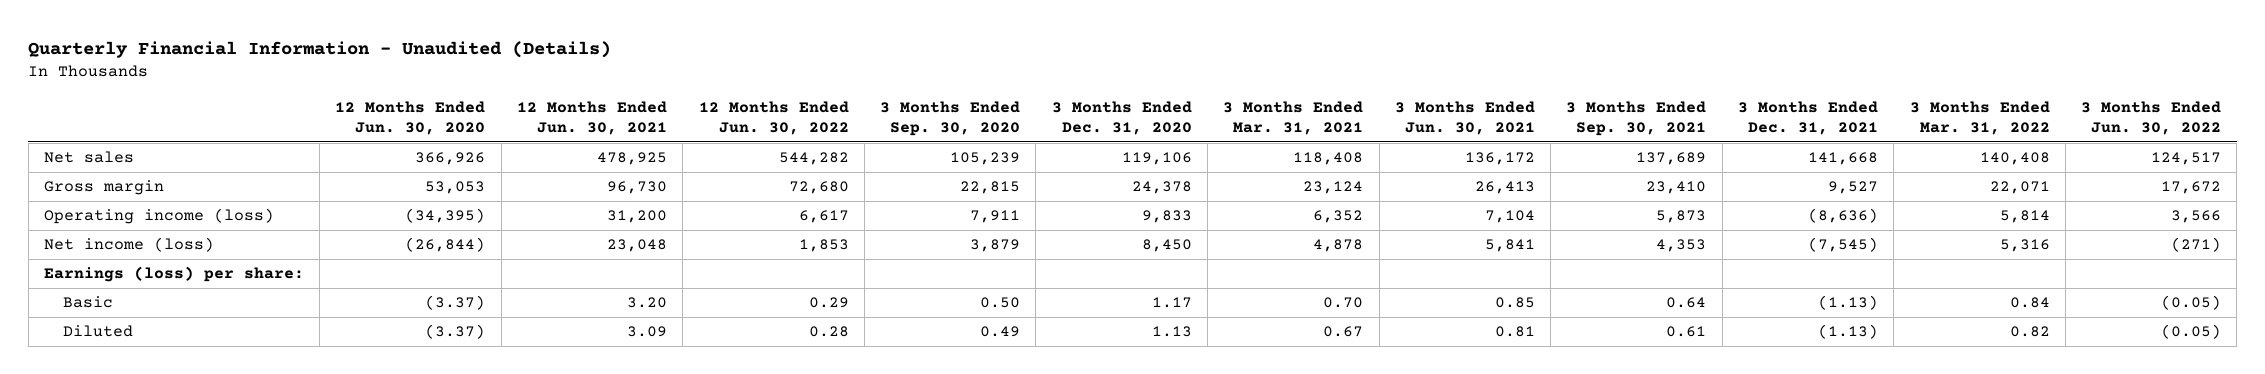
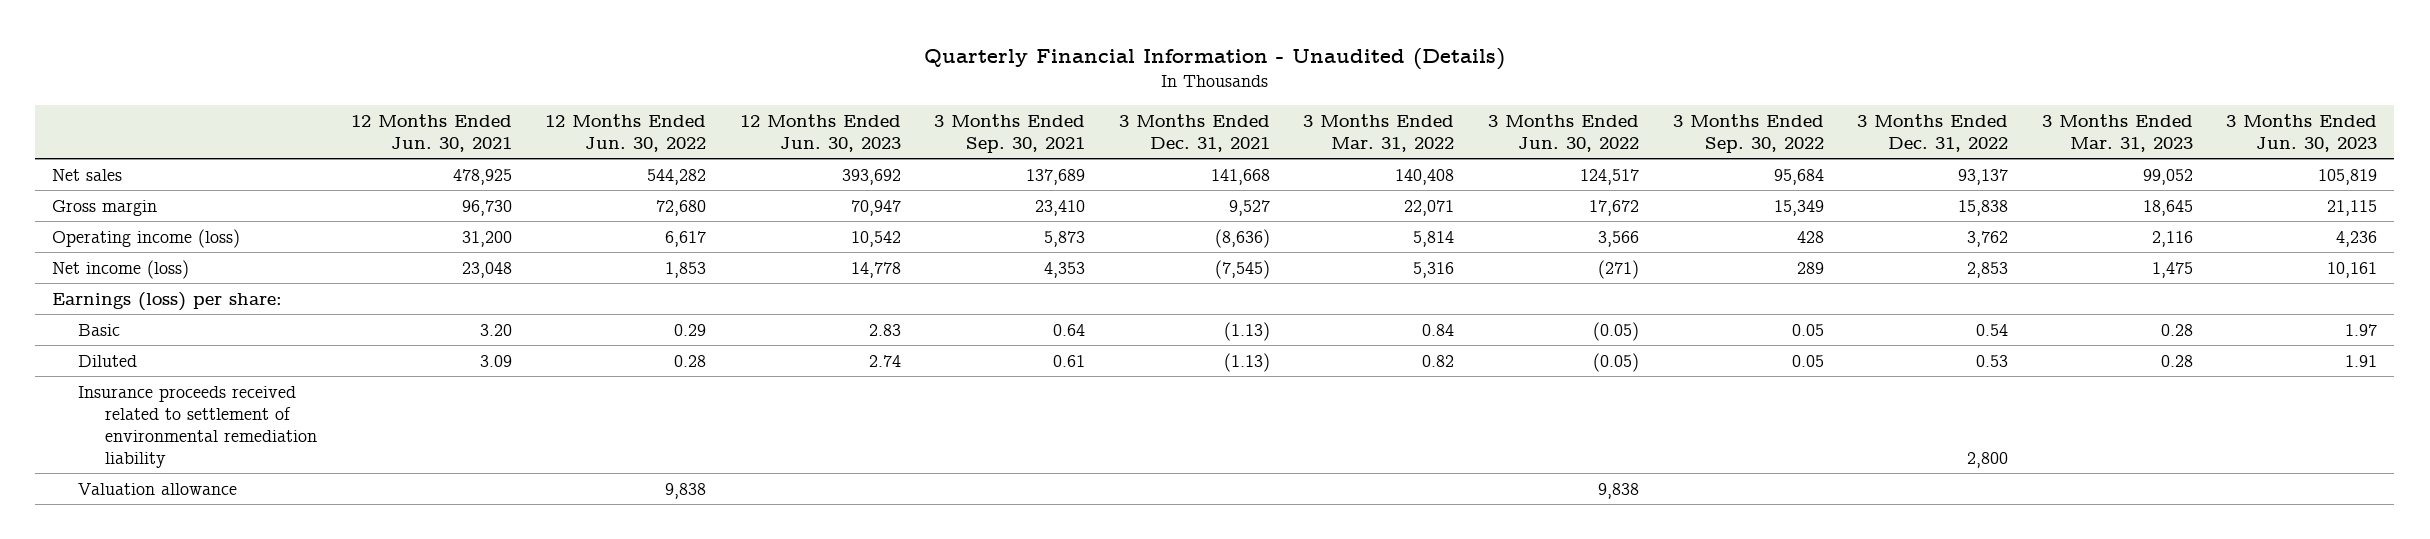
[335,100,486,135] 12 Months Ended Jun. 30, 2020 -> none
[880,100,1021,136] 3 Months Ended Sep. 30, 2020 -> none
[1051,100,1192,135] 3 Months Ended Dec. 31, 2020 -> none
[1223,100,1364,135] 3 Months Ended Mar. 31, 2021 -> none
[1394,100,1535,135] 3 Months Ended Jun. 30, 2021 -> none
none -> [739,113,901,152] 12 Months Ended Jun. 30, 2023
none -> [1672,113,1824,153] 3 Months Ended Sep. 30, 2022
none -> [1857,113,2009,152] 3 Months Ended Dec. 31, 2022
none -> [2041,113,2193,152] 3 Months Ended Mar. 31, 2023
none -> [2226,113,2378,152] 3 Months Ended Jun. 30, 2023
none -> [78,385,317,469] Insurance proceeds received related to settlement of environmental remediation liability
none -> [78,482,238,495] Valuation allowance

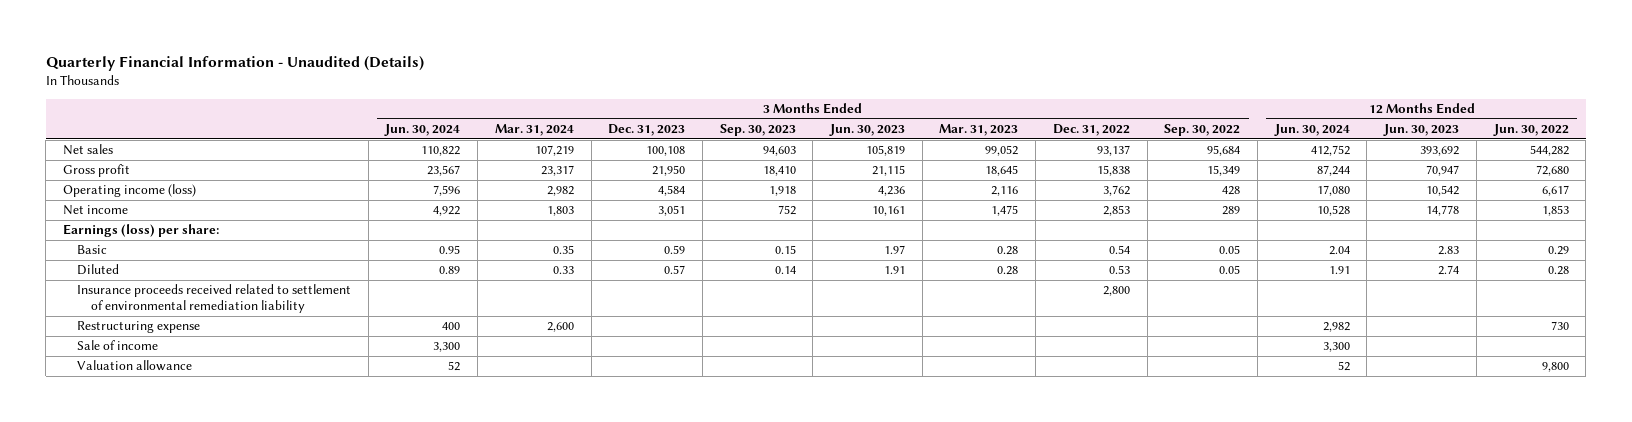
[350,113,512,152] 12 Months Ended Jun. 30, 2021 -> none
[934,113,1086,153] 3 Months Ended Sep. 30, 2021 -> none
[1118,113,1270,152] 3 Months Ended Dec. 31, 2021 -> none
[1303,113,1455,152] 3 Months Ended Mar. 31, 2022 -> none
[1488,113,1640,152] 3 Months Ended Jun. 30, 2022 -> none
none -> [384,124,461,137] Jun. 30, 2024
none -> [494,124,574,137] Mar. 31, 2024
none -> [608,124,686,137] Dec. 31, 2023
none -> [719,124,796,137] Sep. 30, 2023
none -> [1273,124,1350,137] Jun. 30, 2024
[52,199,158,216] Gross margin -> [63,164,131,178] Gross profit
[52,259,190,279] Net income (loss) -> [63,205,129,216] Net income
none -> [77,321,201,334] Restructuring expense
none -> [77,340,159,351] Sale of income
[665,482,707,499] 9,838 -> [1541,362,1569,373] 9,800

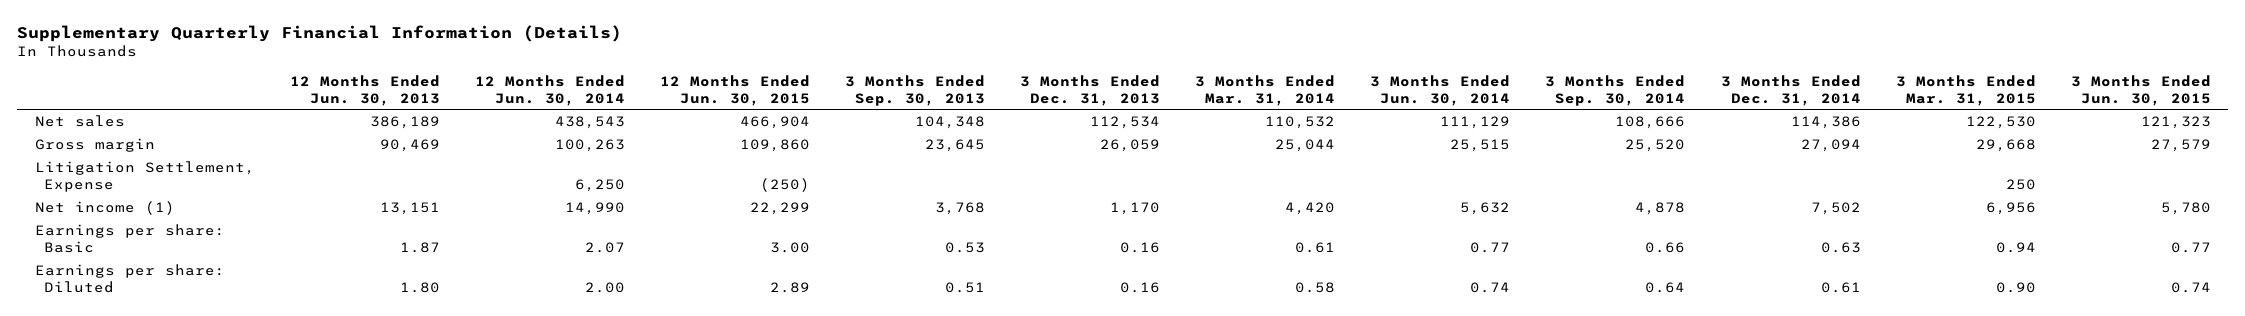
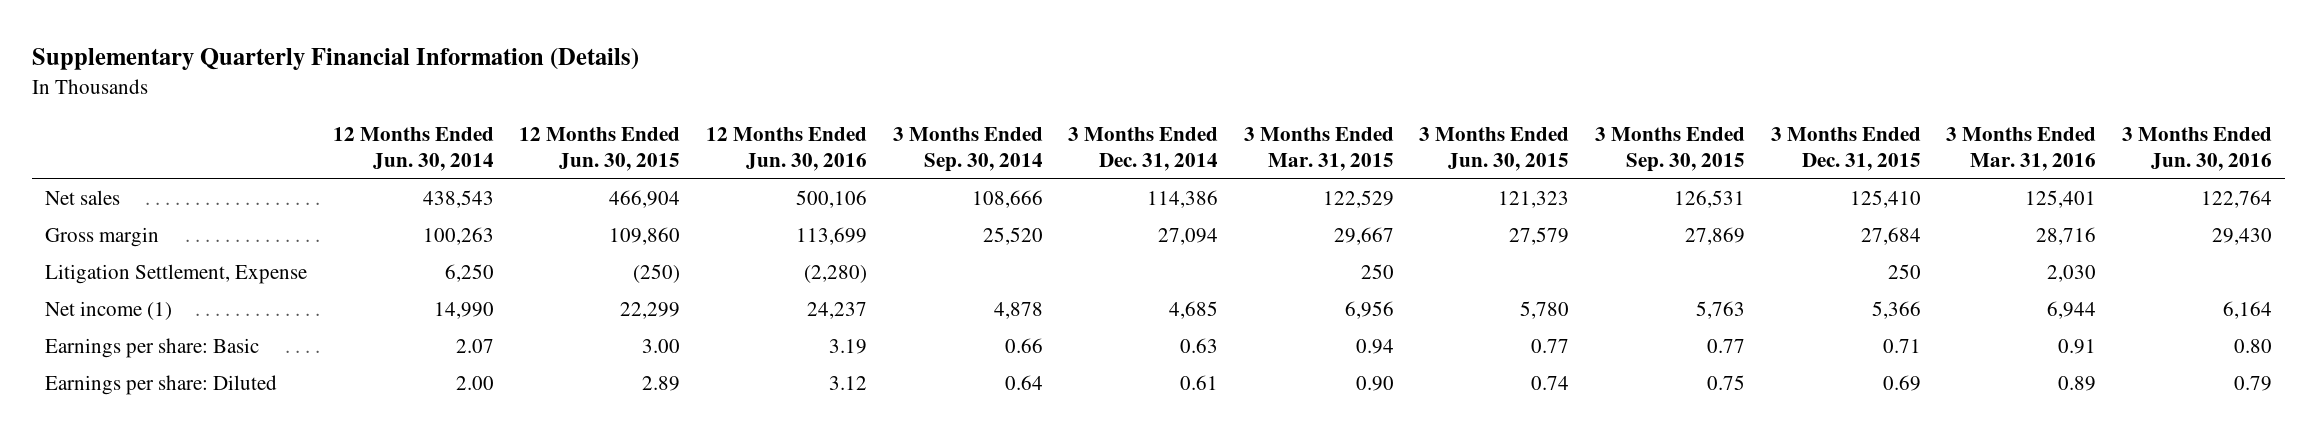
[289,75,440,106] 12 Months Ended Jun. 30, 2013 -> none
[845,75,986,106] 3 Months Ended Sep. 30, 2013 -> none
[1020,75,1161,106] 3 Months Ended Dec. 31, 2013 -> none
[1195,75,1336,106] 3 Months Ended Mar. 31, 2014 -> none
[1370,75,1511,106] 3 Months Ended Jun. 30, 2014 -> none
none -> [706,126,868,171] 12 Months Ended Jun. 30, 2016
none -> [1595,126,1746,172] 3 Months Ended Sep. 30, 2015
none -> [1770,126,1921,171] 3 Months Ended Dec. 31, 2015
none -> [1946,126,2097,171] 3 Months Ended Mar. 31, 2016
none -> [2121,126,2272,171] 3 Months Ended Jun. 30, 2016
[1965,116,2036,130] 122,530 -> [1322,189,1394,208] 122,529
[1975,139,2036,153] 29,668 -> [1333,226,1394,245] 29,667
[1810,202,1861,216] 7,502 -> [1169,300,1219,319] 4,685

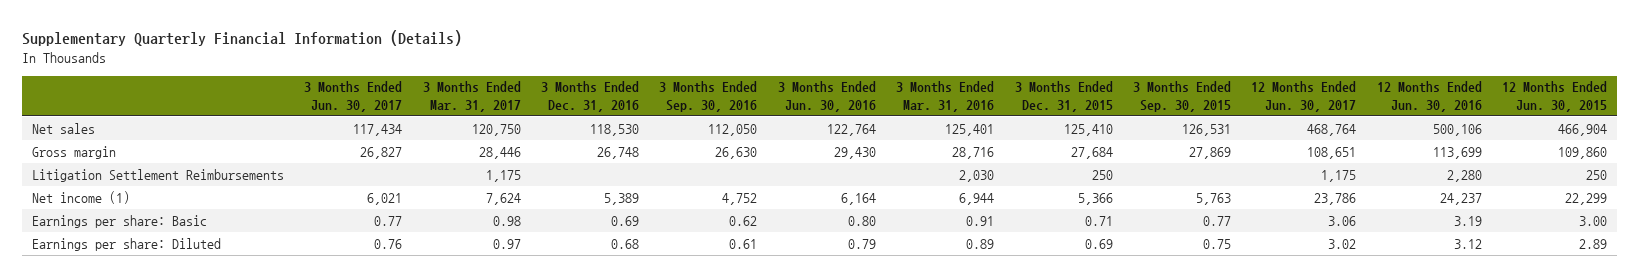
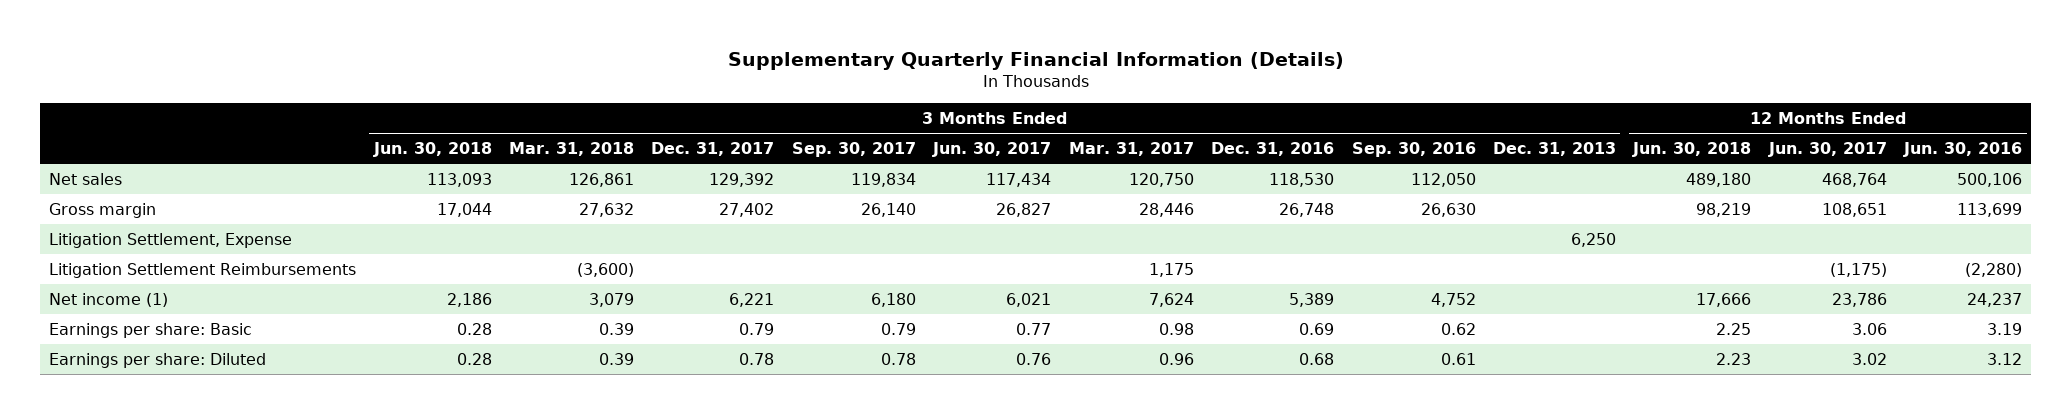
[777,81,876,112] 3 Months Ended Jun. 30, 2016 -> none
[896,81,995,112] 3 Months Ended Mar. 31, 2016 -> none
[1014,81,1113,112] 3 Months Ended Dec. 31, 2015 -> none
[1132,81,1231,112] 3 Months Ended Sep. 30, 2015 -> none
[1502,81,1608,112] 12 Months Ended Jun. 30, 2015 -> none
none -> [372,142,492,158] Jun. 30, 2018
none -> [508,142,634,157] Mar. 31, 2018
none -> [651,142,775,157] Dec. 31, 2017
none -> [791,142,916,158] Sep. 30, 2017
none -> [1492,142,1616,157] Dec. 31, 2013
none -> [1632,142,1752,158] Jun. 30, 2018
none -> [49,232,293,248] Litigation Settlement, Expense
[1321,169,1357,182] 1,175 -> [1829,262,1887,277] (1,175)
[1446,169,1482,182] 2,280 -> [1965,262,2023,277] (2,280)
[492,238,521,249] 0.97 -> [1158,352,1194,365] 0.96

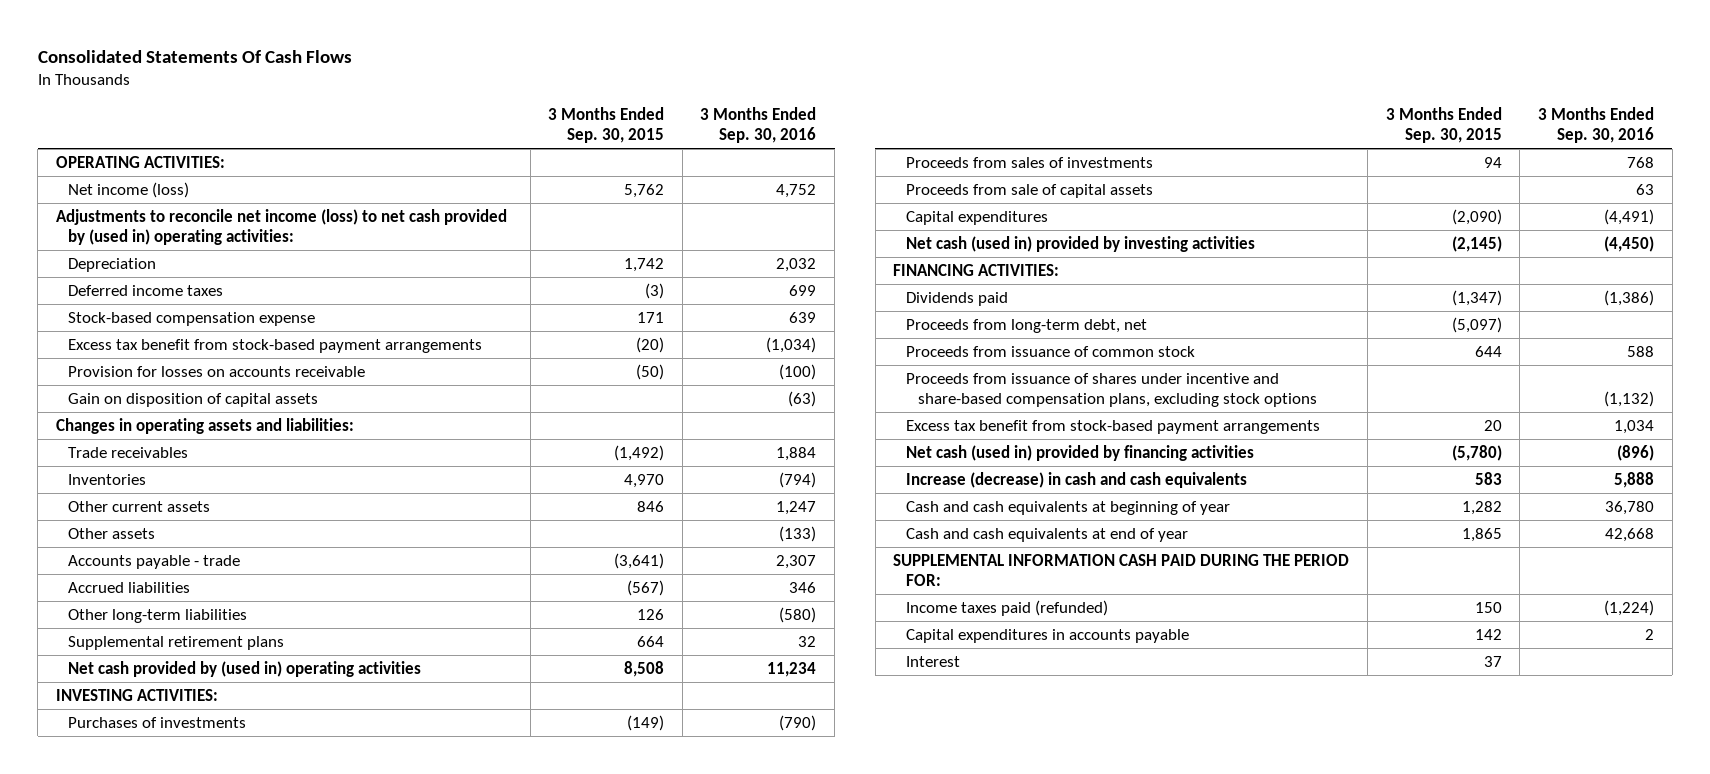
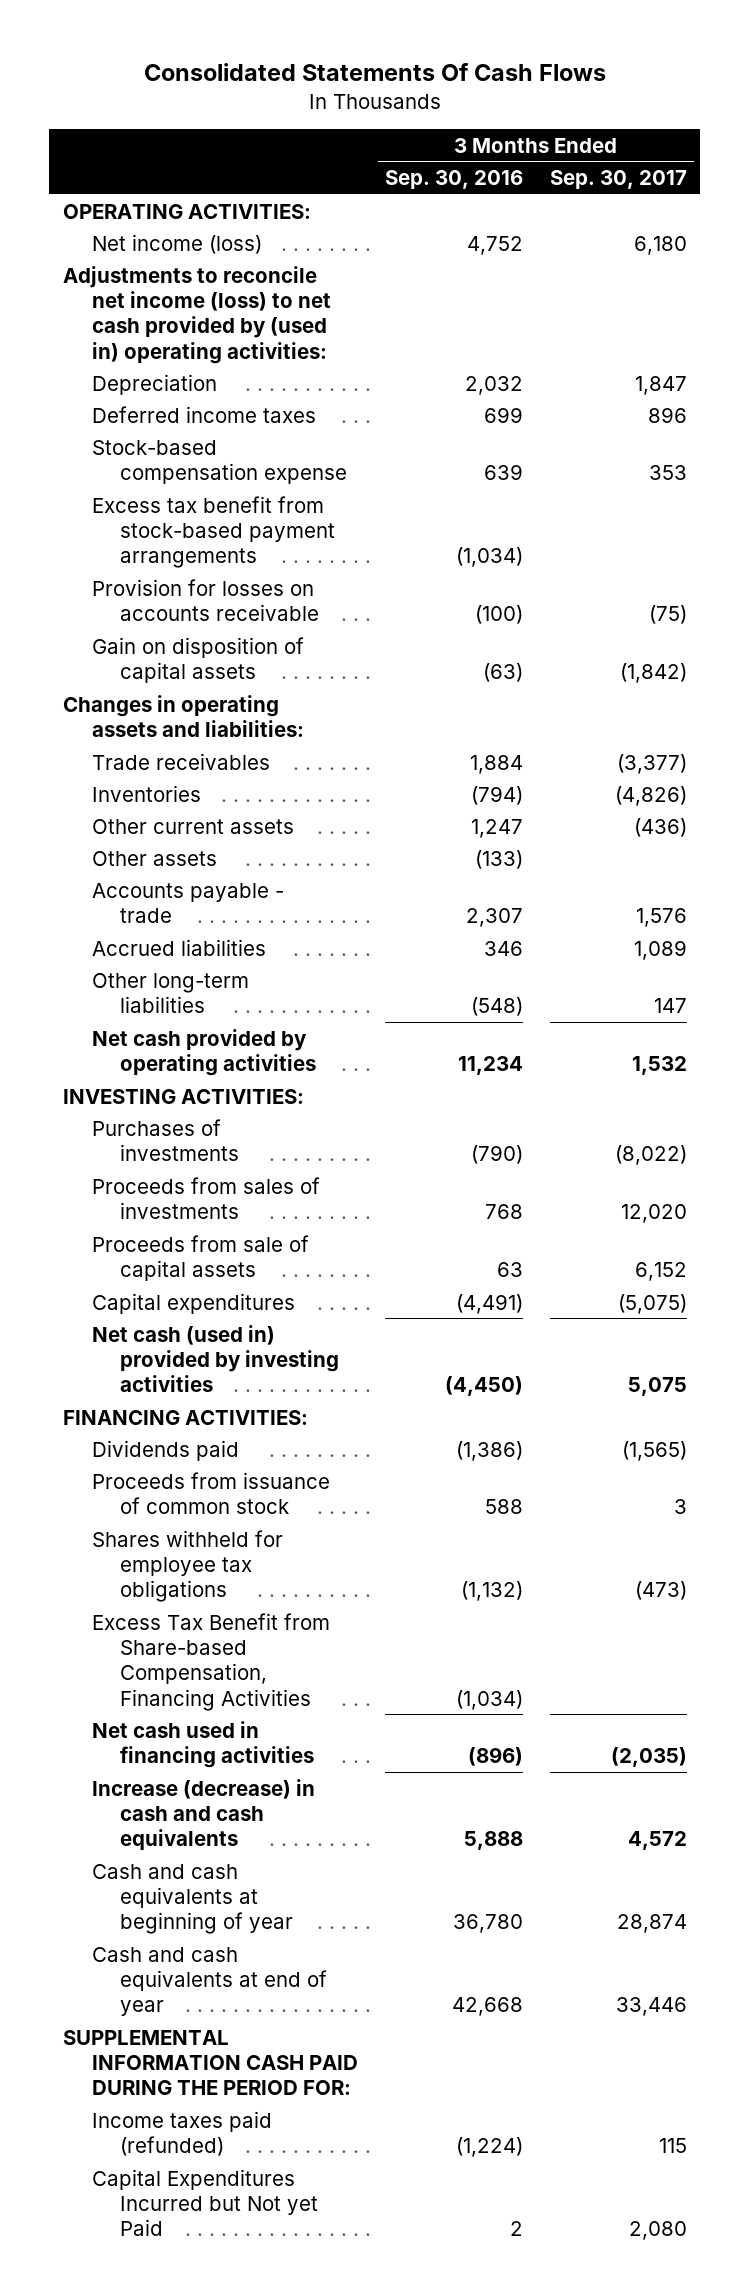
[548,107,665,143] 3 Months Ended Sep. 30, 2015 -> none
none -> [549,169,687,189] Sep. 30, 2017
[68,635,285,650] Supplemental retirement plans -> none
[779,606,817,623] (580) -> [470,996,523,1016] (548)
[68,660,422,677] Net cash provided by (used in) operating activities -> [91,1028,317,1076] Net cash provided by operating activities
[905,318,1147,333] Proceeds from long-term debt, net -> none
[905,372,1317,407] Proceeds from issuance of shares under incentive and share-based compensation plans, excluding stock options -> [91,1529,283,1603] Shares withheld for employee tax obligations
[905,419,1320,434] Excess tax benefit from stock-based payment arrangements -> [91,1612,330,1711] Excess Tax Benefit from Share-based Compensation, Financing Activities
[1614,419,1655,434] 1,034 -> [455,1689,523,1710] (1,034)
[905,444,1254,461] Net cash (used in) provided by financing activities -> [91,1720,315,1768] Net cash used in financing activities
[905,655,960,667] Interest -> none
[905,628,1189,643] Capital expenditures in accounts payable -> [91,2168,319,2237] Capital Expenditures Incurred but Not yet Paid

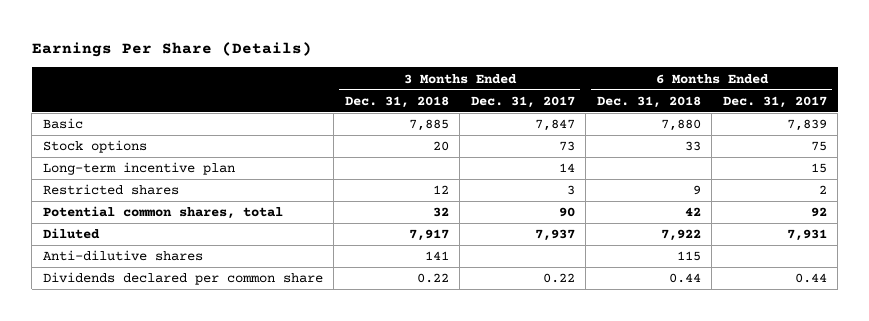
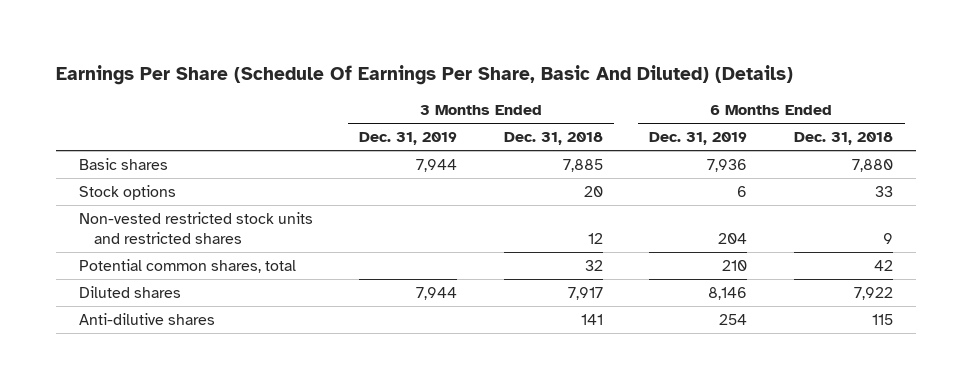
[31,42,312,58] Earnings Per Share (Details) -> [55,65,793,86] Earnings Per Share (Schedule Of Earnings Per Share, Basic And Diluted) (Details)
[470,95,575,108] Dec. 31, 2017 -> none
[722,95,827,108] Dec. 31, 2017 -> none
none -> [359,132,458,146] Dec. 31, 2019
none -> [649,132,748,146] Dec. 31, 2019
[42,118,83,130] Basic -> [78,157,168,170] Basic shares
[42,162,235,176] Long-term incentive plan -> none
[42,184,179,196] Restricted shares -> [78,211,313,245] Non-vested restricted stock units and restricted shares
[42,228,100,240] Diluted -> [78,285,181,298] Diluted shares
[42,272,323,286] Dividends declared per common share -> none

